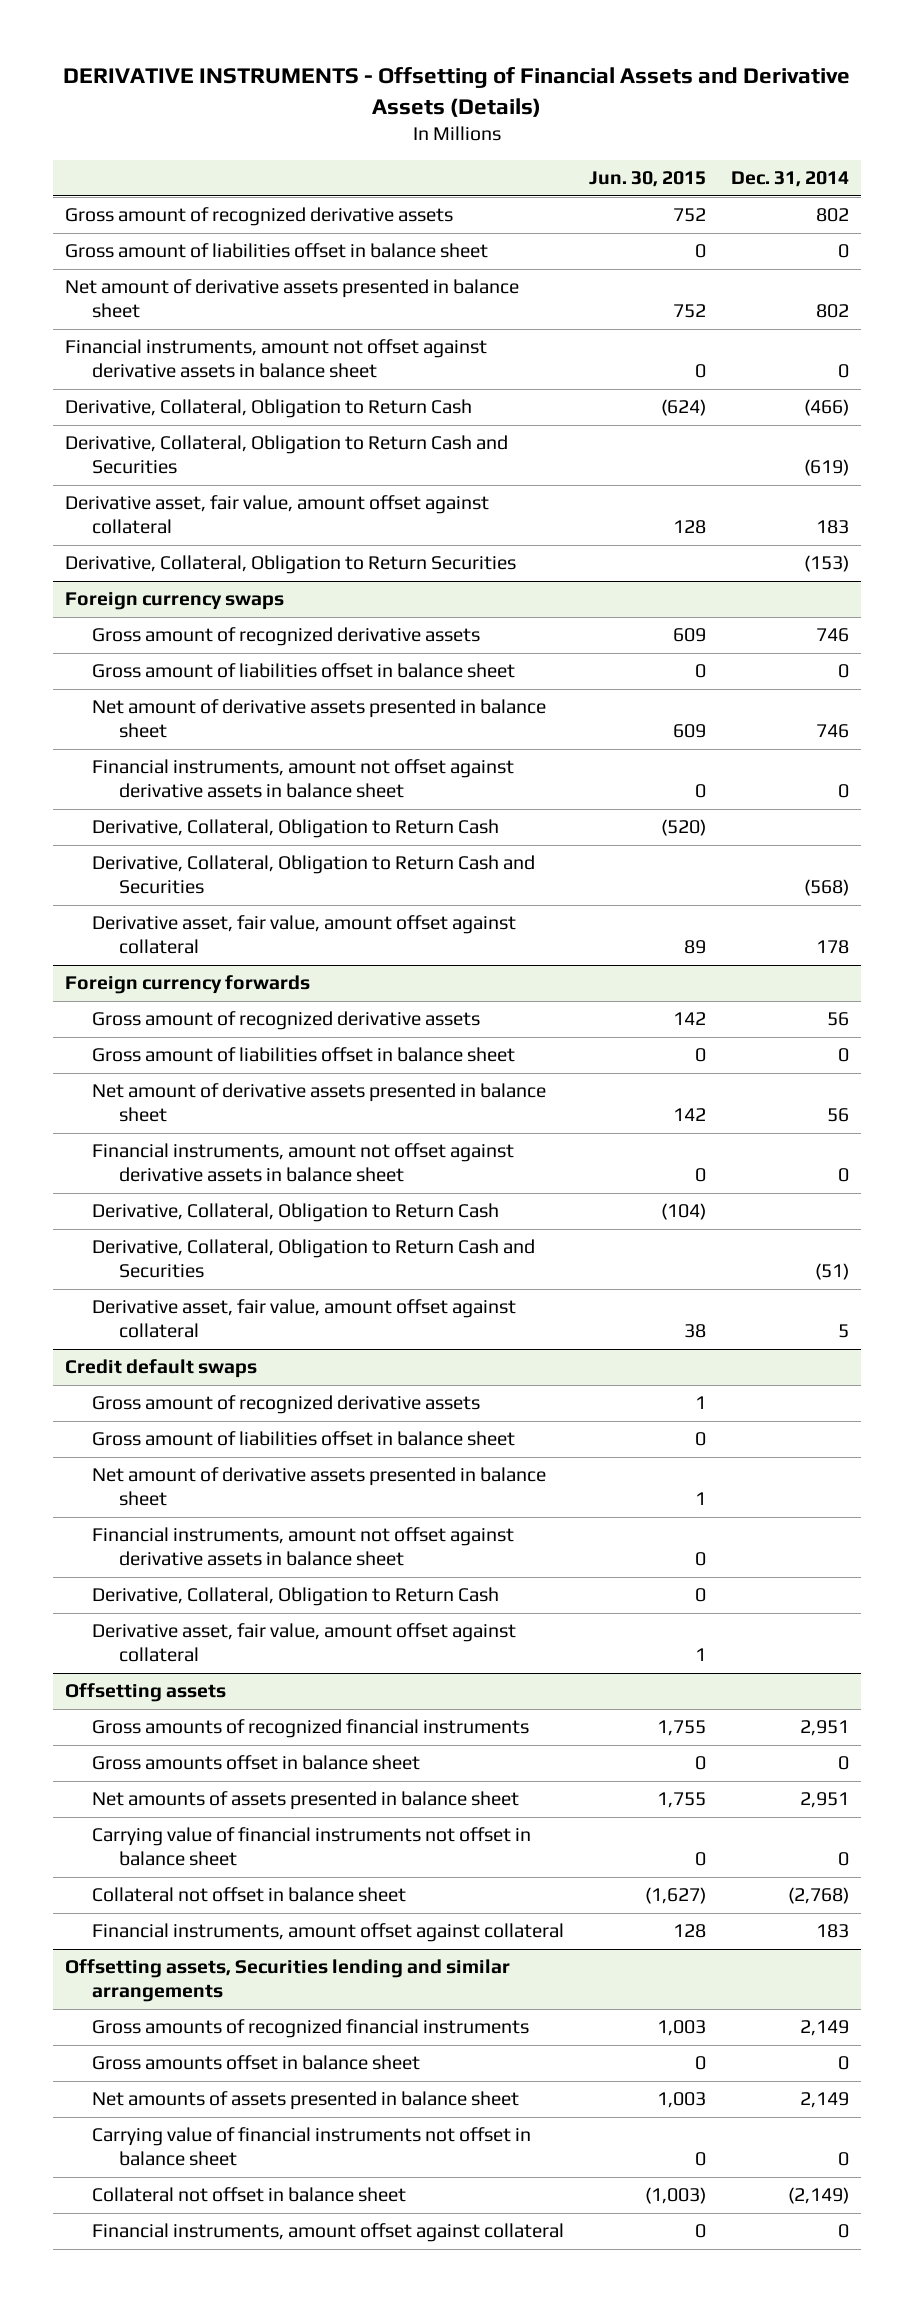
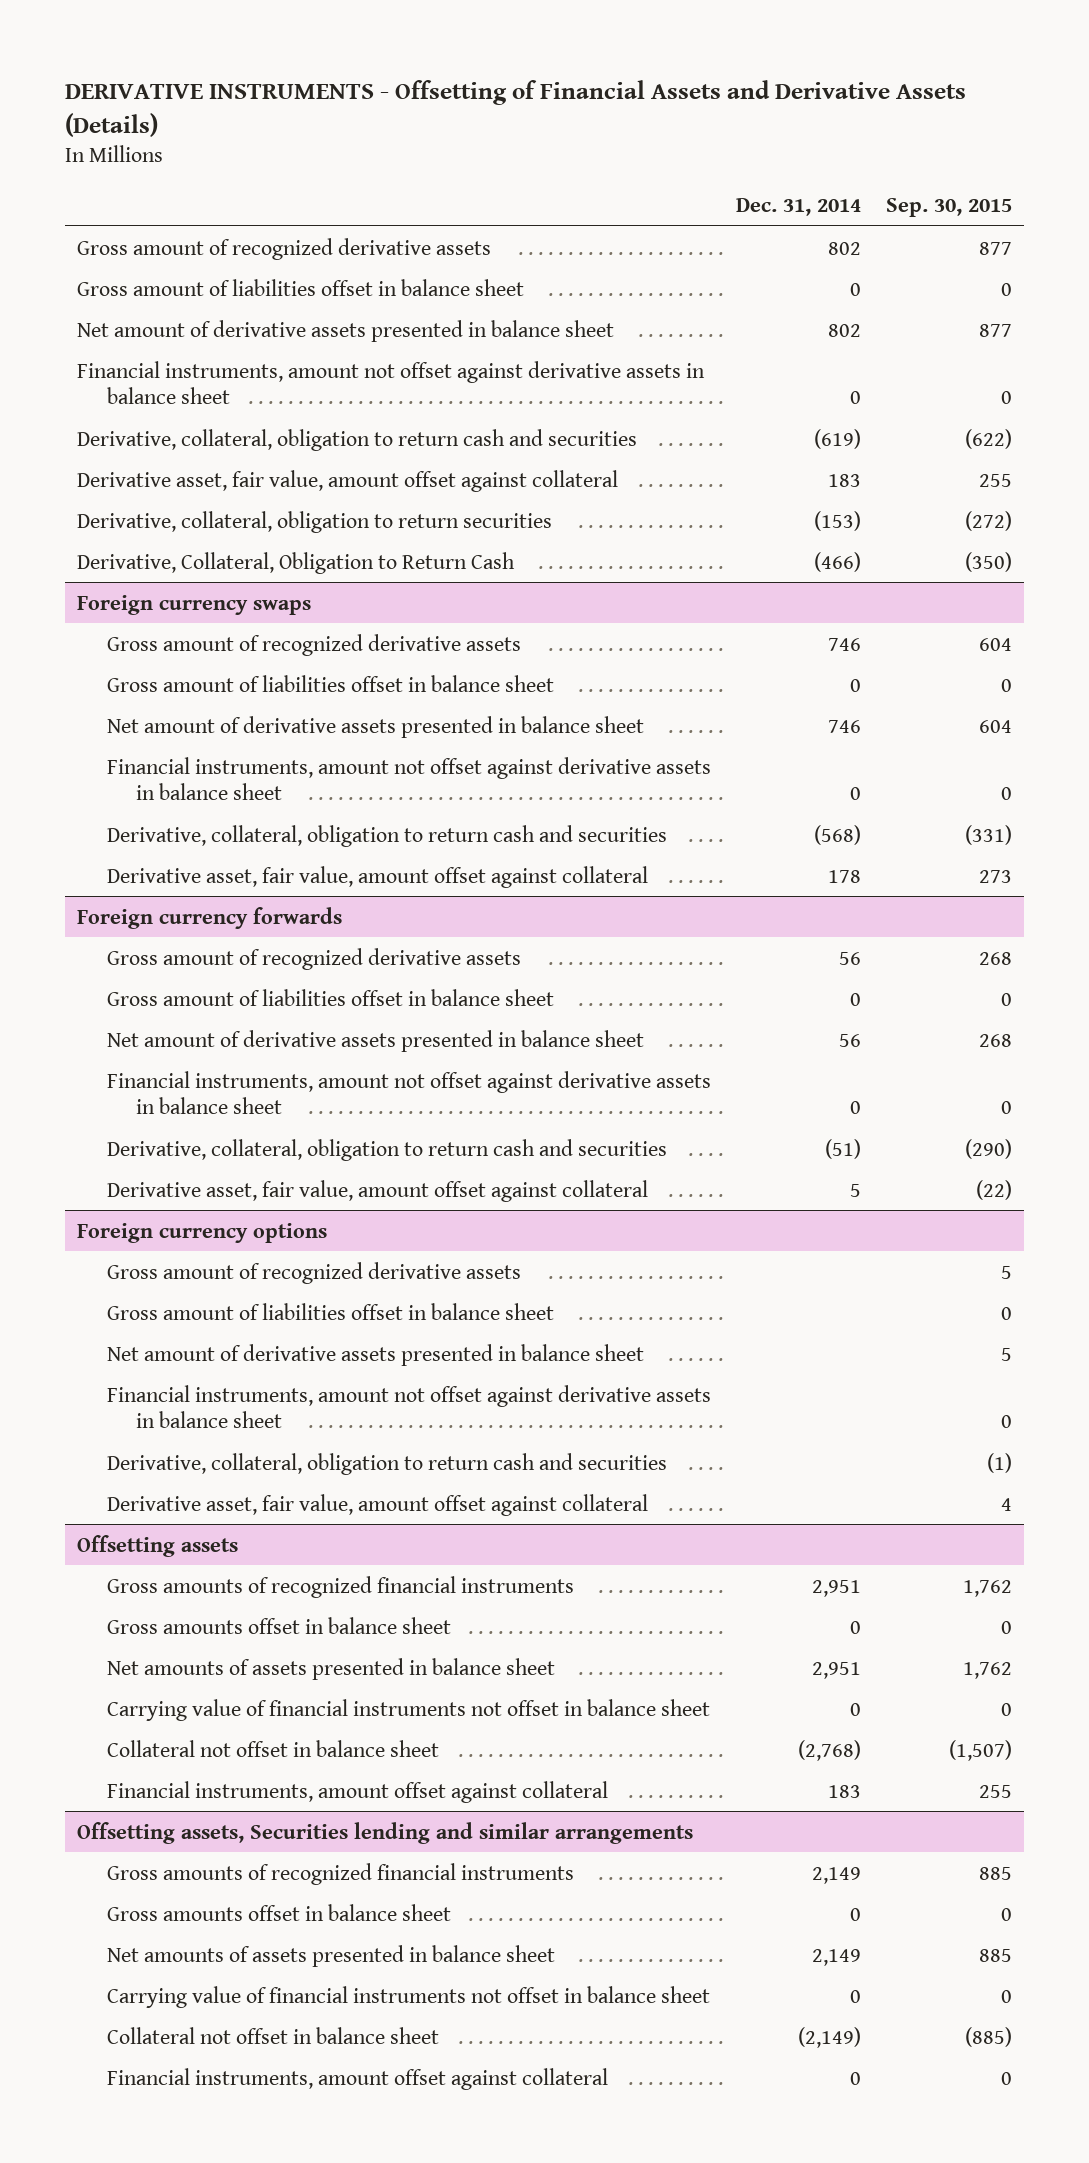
[588,171,706,188] Jun. 30, 2015 -> none
none -> [885,197,1012,217] Sep. 30, 2015
[65,435,509,475] Derivative, Collateral, Obligation to Return Cash and Securities -> [77,428,638,451] Derivative, collateral, obligation to return cash and securities
[65,555,517,575] Derivative, Collateral, Obligation to Return Securities -> [77,510,553,533] Derivative, collateral, obligation to return securities
[65,399,473,419] Derivative, Collateral, Obligation to Return Cash -> [77,551,516,574] Derivative, Collateral, Obligation to Return Cash
[91,819,499,839] Derivative, Collateral, Obligation to Return Cash -> none
[91,855,535,895] Derivative, Collateral, Obligation to Return Cash and Securities -> [106,824,667,847] Derivative, collateral, obligation to return cash and securities
[91,1203,499,1223] Derivative, Collateral, Obligation to Return Cash -> none
[91,1239,535,1279] Derivative, Collateral, Obligation to Return Cash and Securities -> [106,1138,667,1161] Derivative, collateral, obligation to return cash and securities
[65,1359,258,1379] Credit default swaps -> none
none -> [77,1222,328,1243] Foreign currency options
[91,1587,499,1607] Derivative, Collateral, Obligation to Return Cash -> [106,1452,667,1475] Derivative, collateral, obligation to return cash and securities

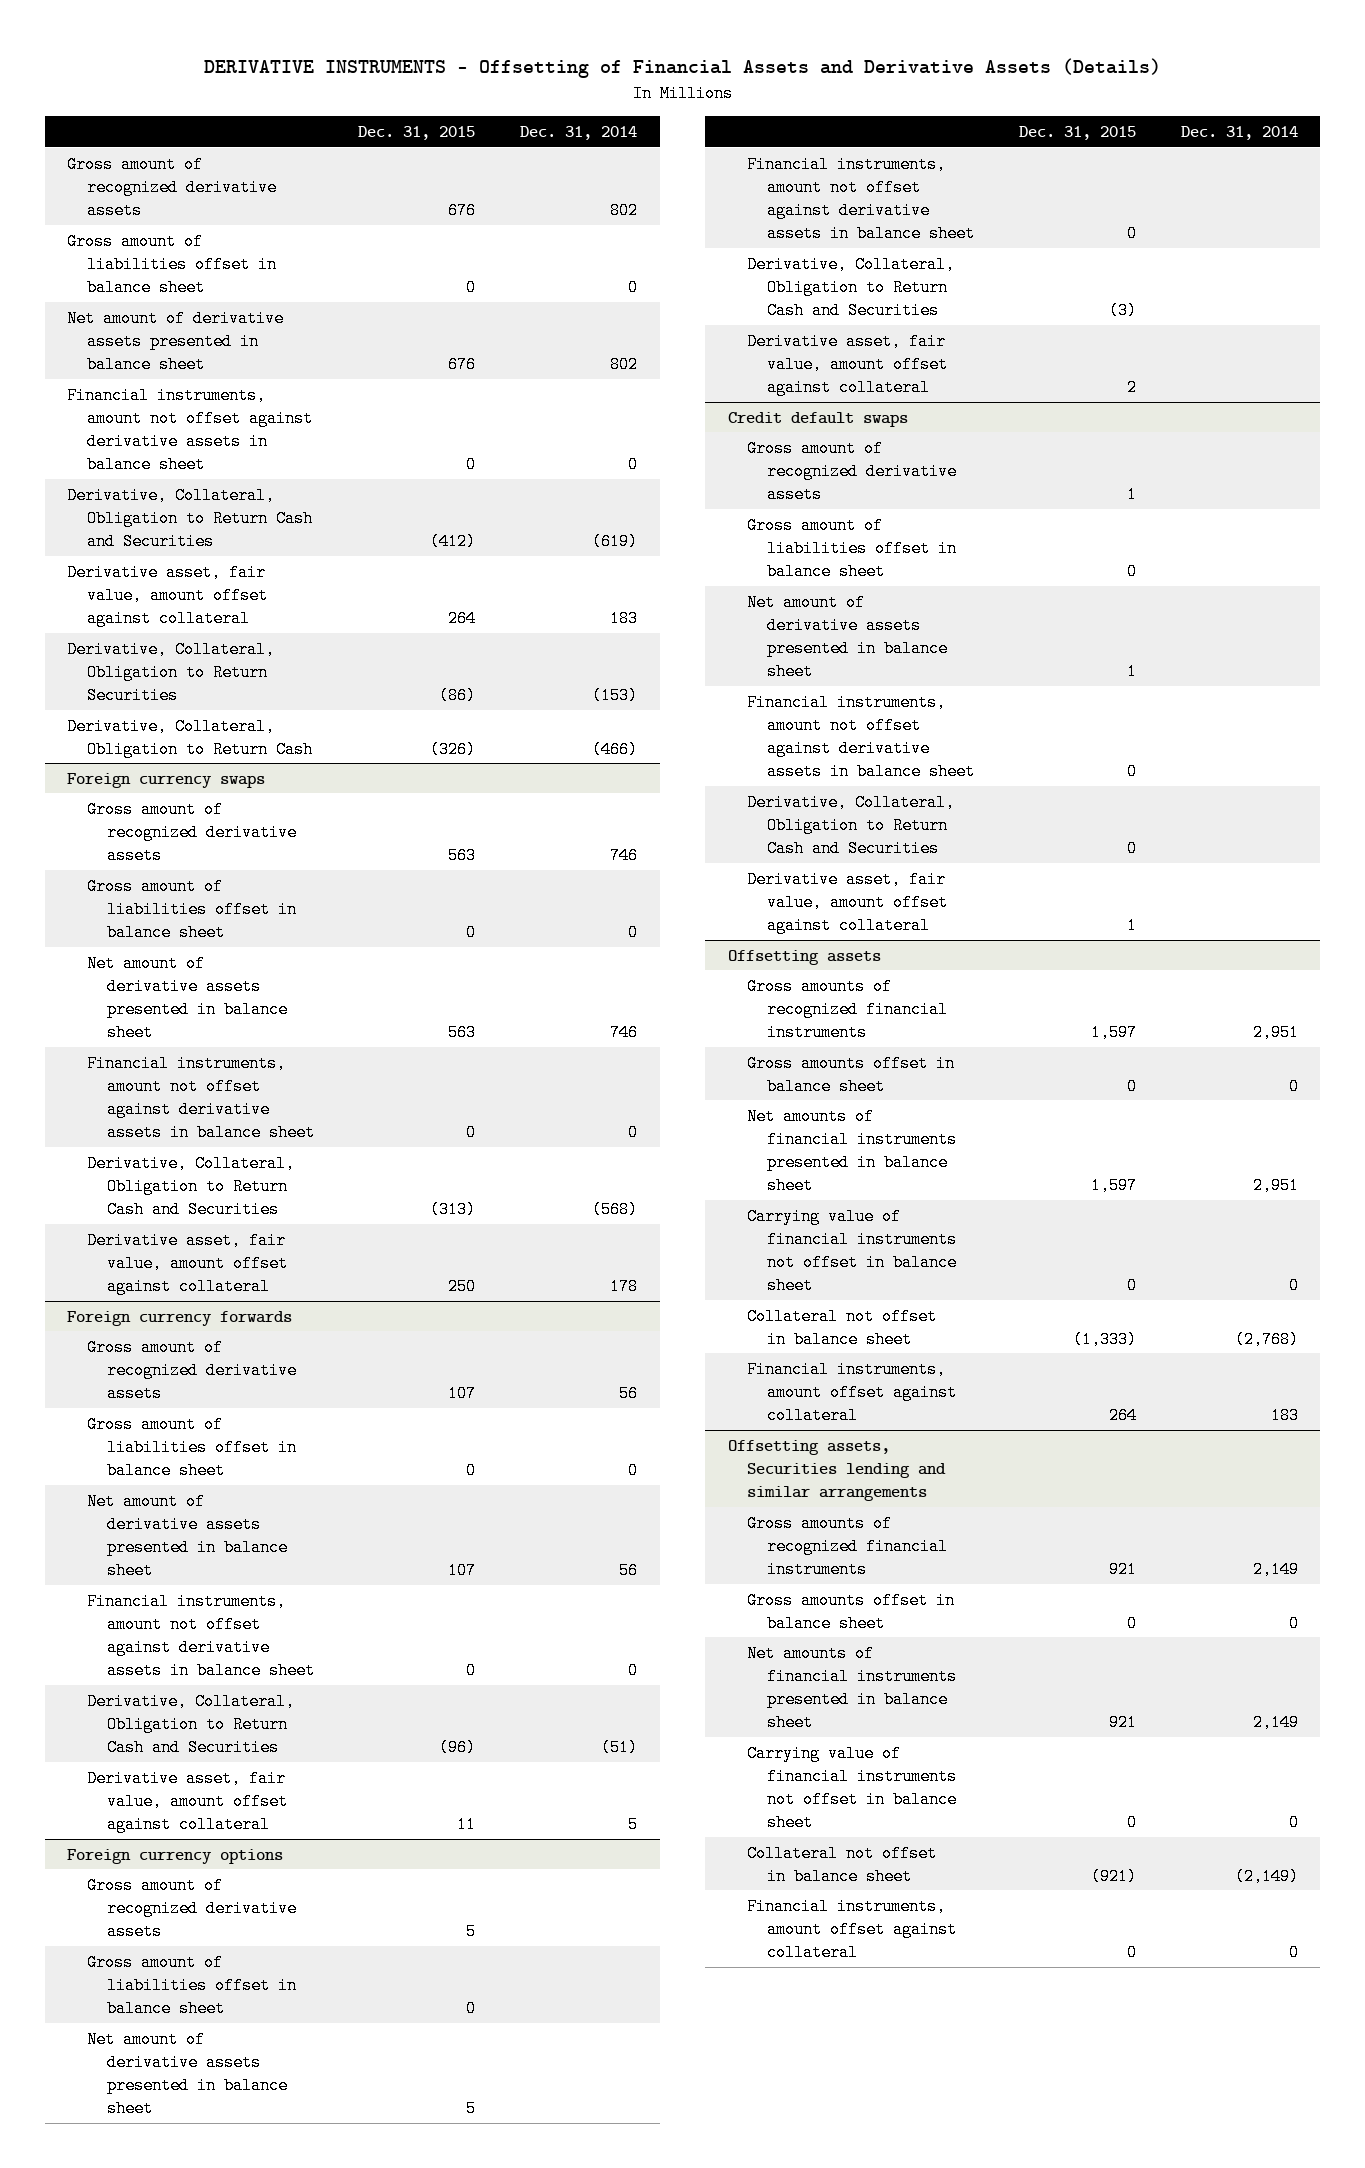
[885,197,1012,217] Sep. 30, 2015 -> none
none -> [358,125,476,140] Dec. 31, 2015
[77,428,638,451] Derivative, collateral, obligation to return cash and securities -> [67,486,314,550] Derivative, Collateral, Obligation to Return Cash and Securities
[77,510,553,533] Derivative, collateral, obligation to return securities -> [67,640,276,704] Derivative, Collateral, Obligation to Return Securities
[106,824,667,847] Derivative, collateral, obligation to return cash and securities -> [87,1154,296,1218] Derivative, Collateral, Obligation to Return Cash and Securities
[106,1138,667,1161] Derivative, collateral, obligation to return cash and securities -> [87,1692,296,1756] Derivative, Collateral, Obligation to Return Cash and Securities
[106,1452,667,1475] Derivative, collateral, obligation to return cash and securities -> [747,255,956,319] Derivative, Collateral, Obligation to Return Cash and Securities
none -> [727,411,908,427] Credit default swaps
none -> [747,439,957,503] Gross amount of recognized derivative assets
none -> [747,516,957,580] Gross amount of liabilities offset in balance sheet
none -> [747,593,948,680] Net amount of derivative assets presented in balance sheet
none -> [747,693,975,780] Financial instruments, amount not offset against derivative assets in balance sheet
none -> [747,793,956,857] Derivative, Collateral, Obligation to Return Cash and Securities
none -> [747,870,948,934] Derivative asset, fair value, amount offset against collateral
[106,1657,555,1680] Net amounts of assets presented in balance sheet -> [747,1107,957,1194] Net amounts of financial instruments presented in balance sheet
[106,1944,555,1967] Net amounts of assets presented in balance sheet -> [747,1644,957,1731] Net amounts of financial instruments presented in balance sheet

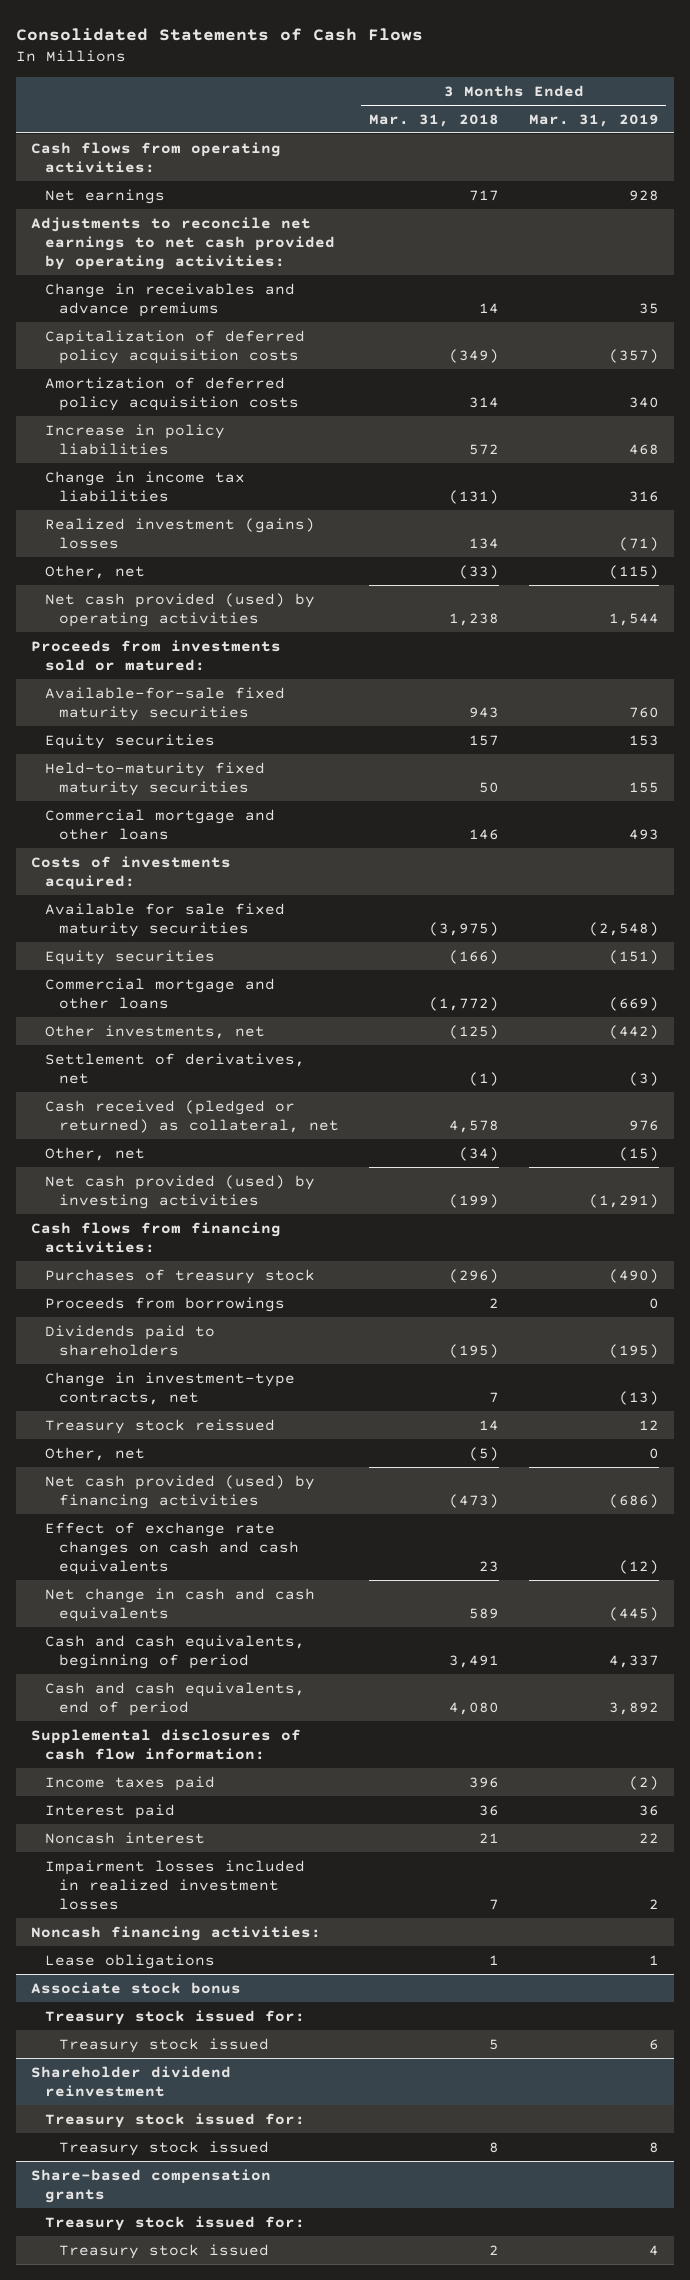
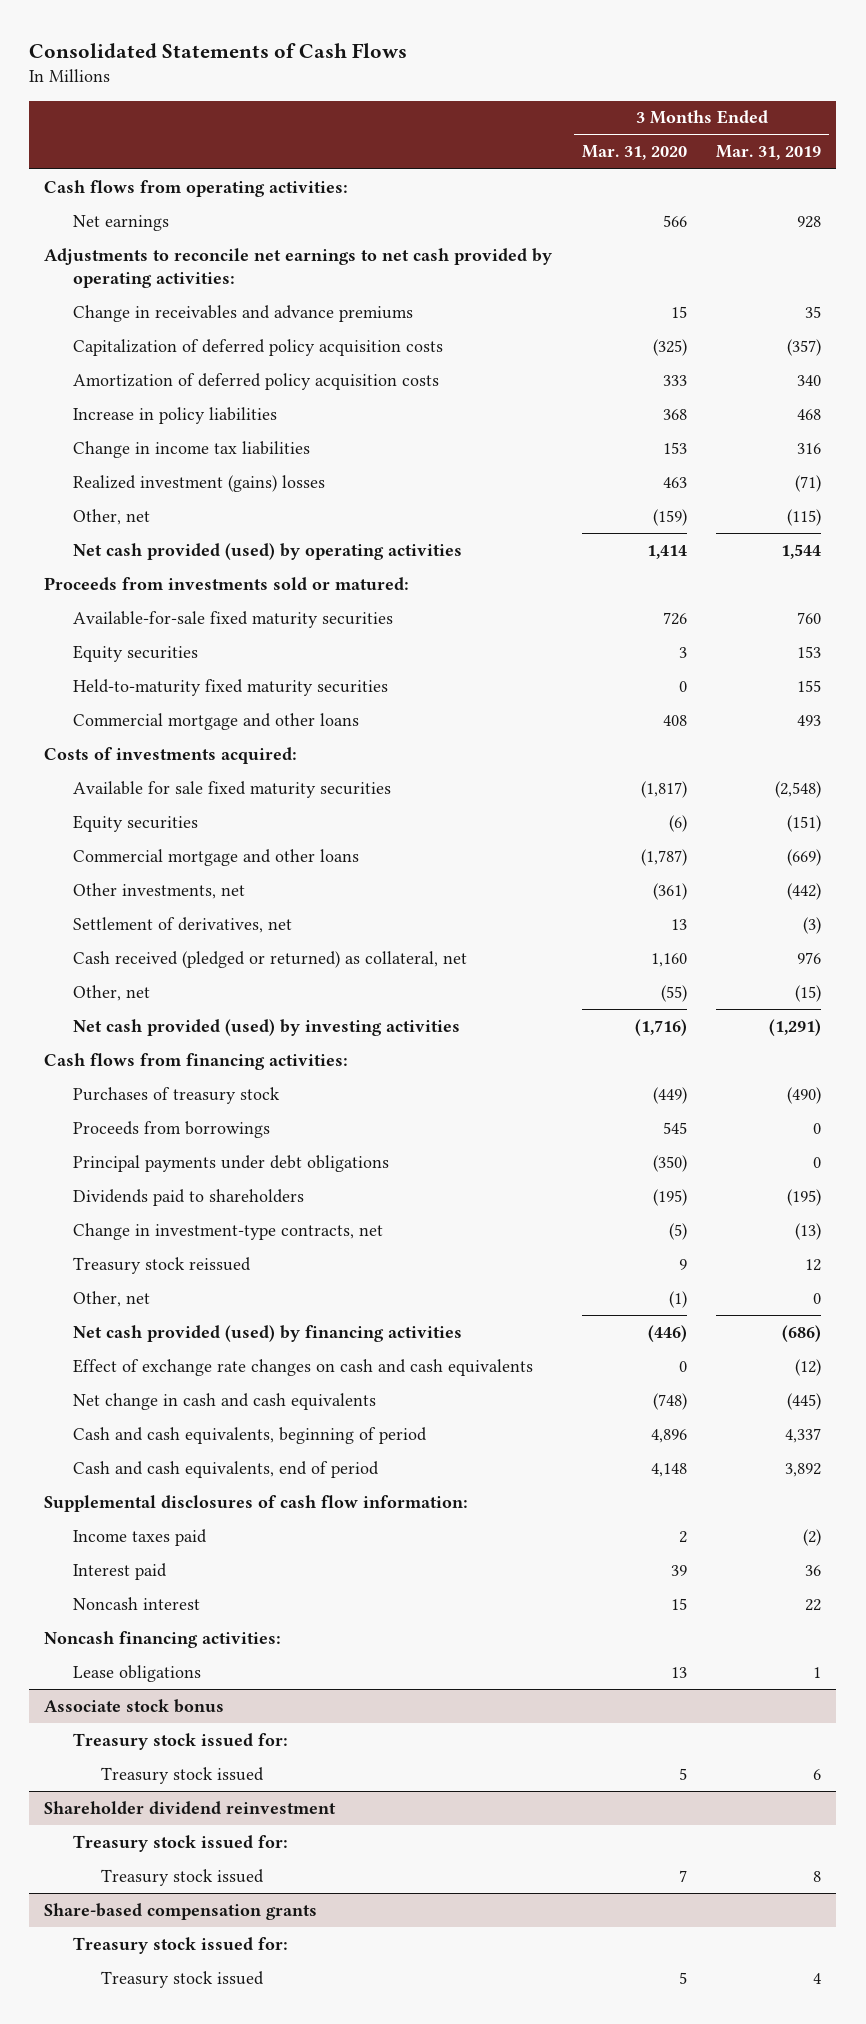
[368,113,499,127] Mar. 31, 2018 -> none
none -> [581,145,687,161] Mar. 31, 2020
none -> [72,1154,389,1172] Principal payments under debt obligations
[44,1859,305,1911] Impairment losses included in realized investment losses -> none

